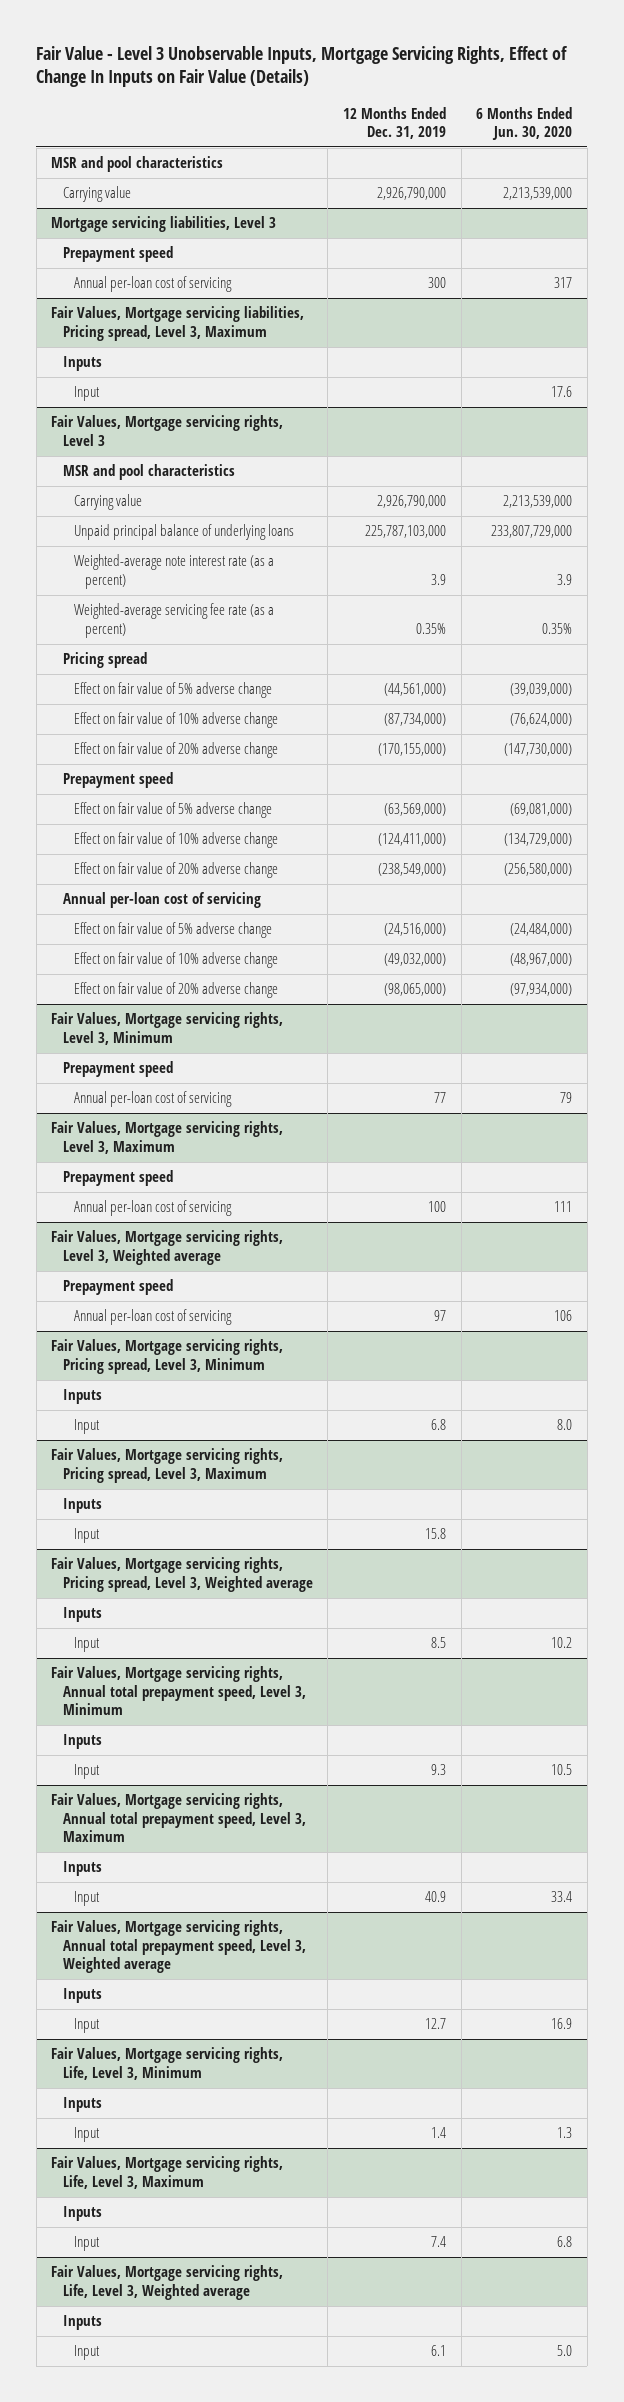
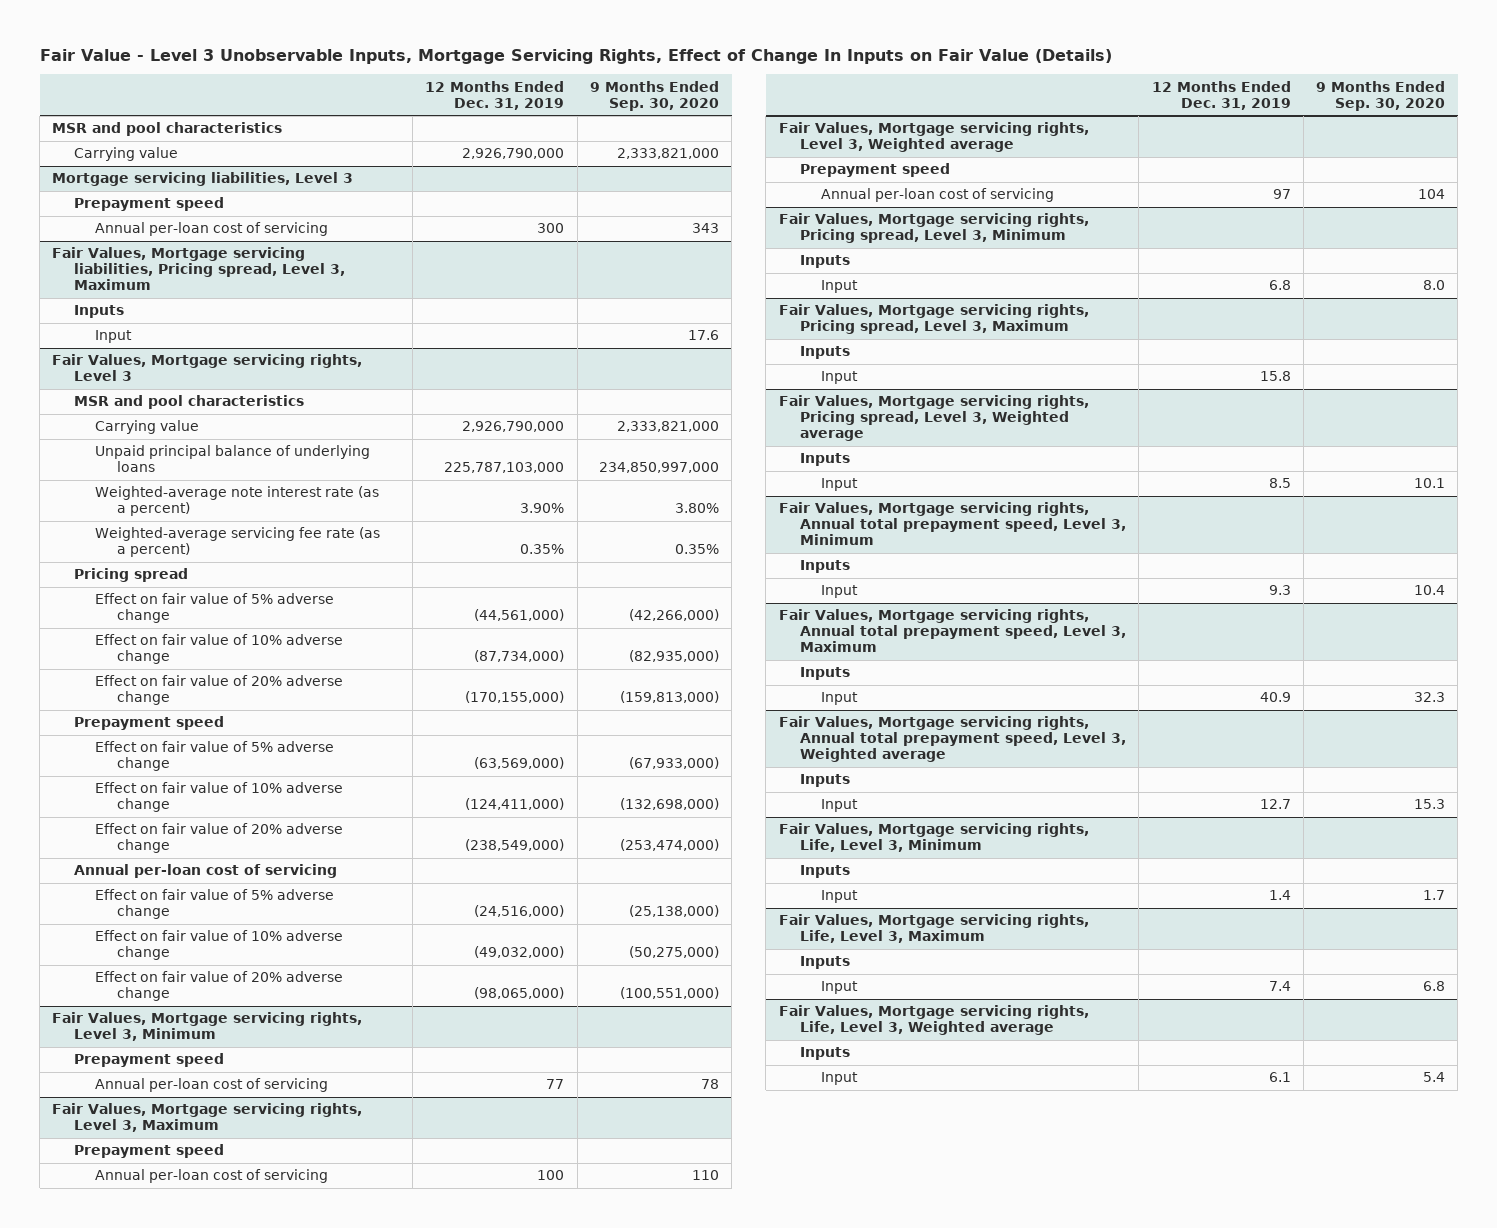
[476,106,573,141] 6 Months Ended Jun. 30, 2020 -> none
none -> [589,80,719,111] 9 Months Ended Sep. 30, 2020
[430,573,446,585] 3.9 -> [520,503,565,514] 3.90%

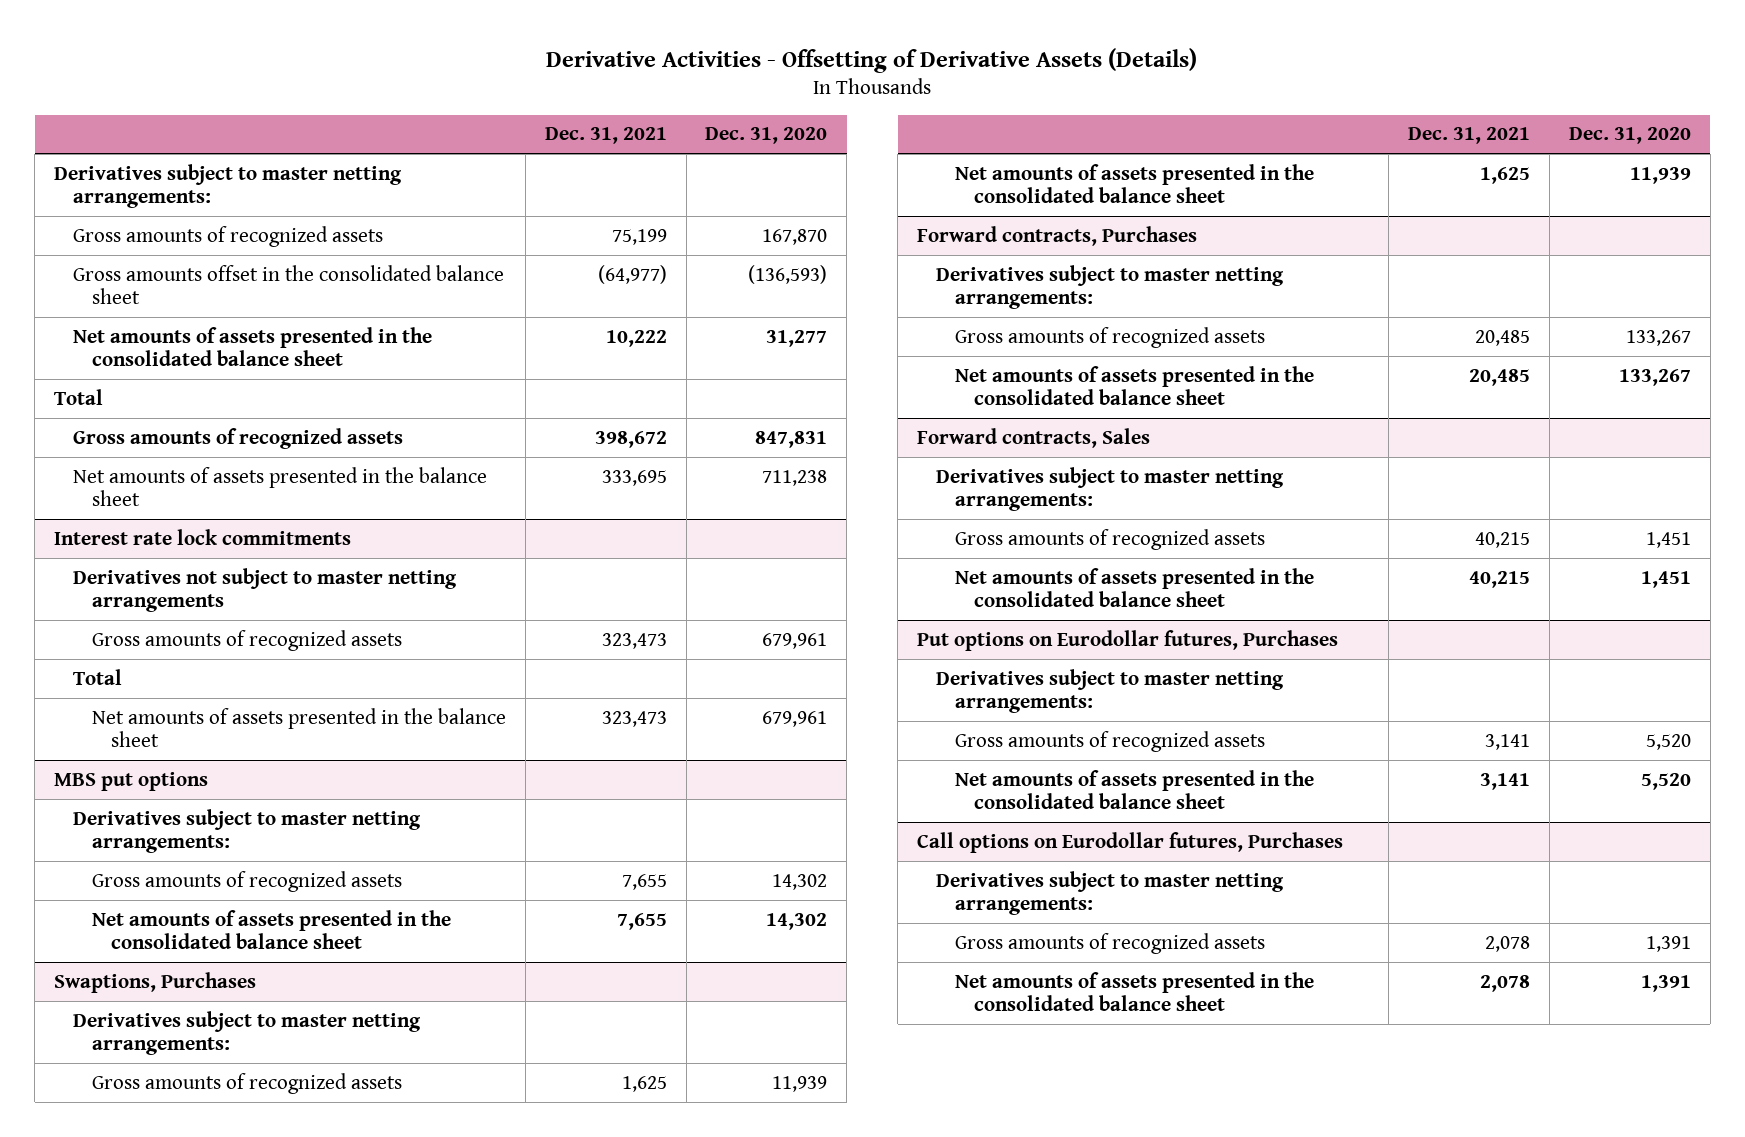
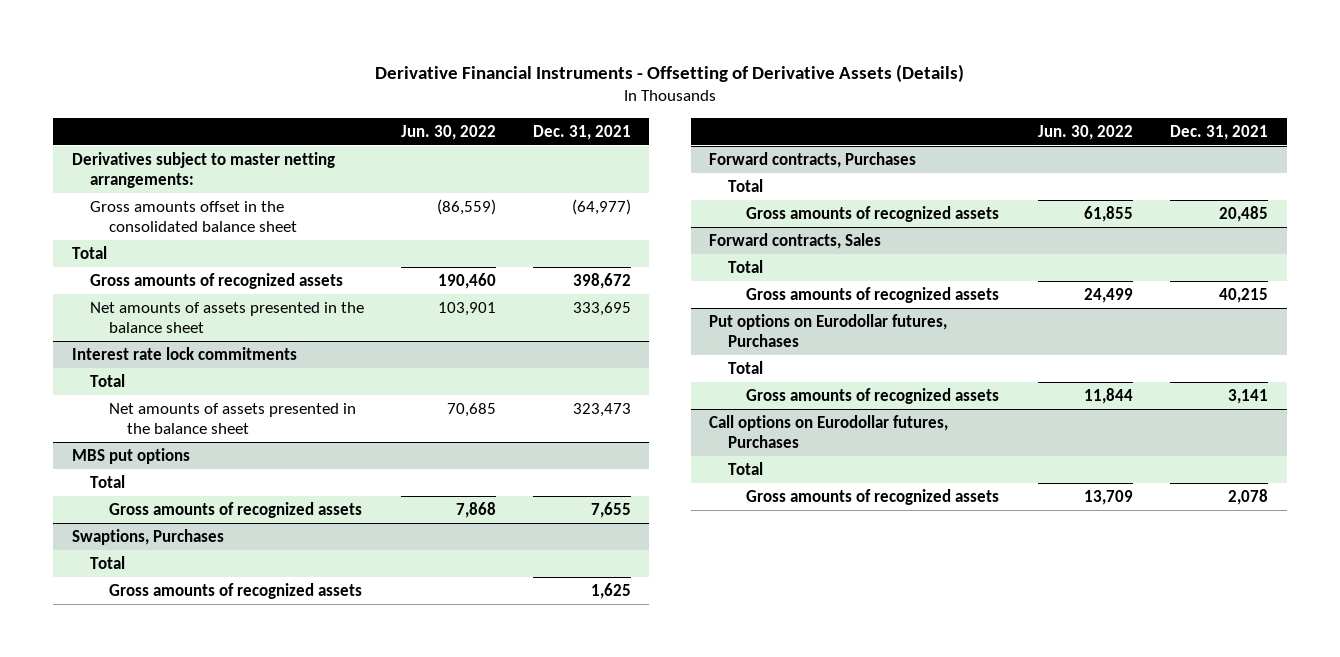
[546,47,1198,73] Derivative Activities - Offsetting of Derivative Assets (Details) -> [374,63,964,82] Derivative Financial Instruments - Offsetting of Derivative Assets (Details)
[705,127,828,145] Dec. 31, 2020 -> none
none -> [400,124,496,140] Jun. 30, 2022
[73,225,384,247] Gross amounts of recognized assets -> none
[73,326,433,367] Net amounts of assets presented in the consolidated balance sheet -> none
[73,567,458,613] Derivatives not subject to master netting arrangements -> none
[92,629,403,651] Gross amounts of recognized assets -> none
[73,808,422,854] Derivatives subject to master netting arrangements: -> none
none -> [90,474,126,488] Total
[92,909,452,950] Net amounts of assets presented in the consolidated balance sheet -> none
[73,1010,422,1056] Derivatives subject to master netting arrangements: -> none
none -> [90,555,126,569] Total
[955,163,1315,204] Net amounts of assets presented in the consolidated balance sheet -> none
[936,264,1285,310] Derivatives subject to master netting arrangements: -> none
none -> [727,178,763,192] Total
[955,365,1315,406] Net amounts of assets presented in the consolidated balance sheet -> none
[936,466,1285,512] Derivatives subject to master netting arrangements: -> none
none -> [727,259,763,273] Total
[955,567,1315,608] Net amounts of assets presented in the consolidated balance sheet -> none
[936,668,1285,714] Derivatives subject to master netting arrangements: -> none
none -> [727,360,763,374] Total
[955,769,1315,810] Net amounts of assets presented in the consolidated balance sheet -> none
[936,870,1285,916] Derivatives subject to master netting arrangements: -> none
none -> [727,461,763,475] Total
[955,971,1315,1012] Net amounts of assets presented in the consolidated balance sheet -> none

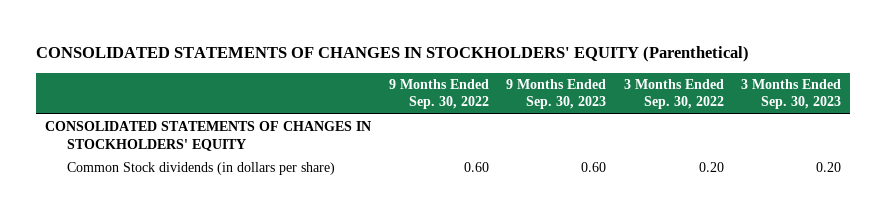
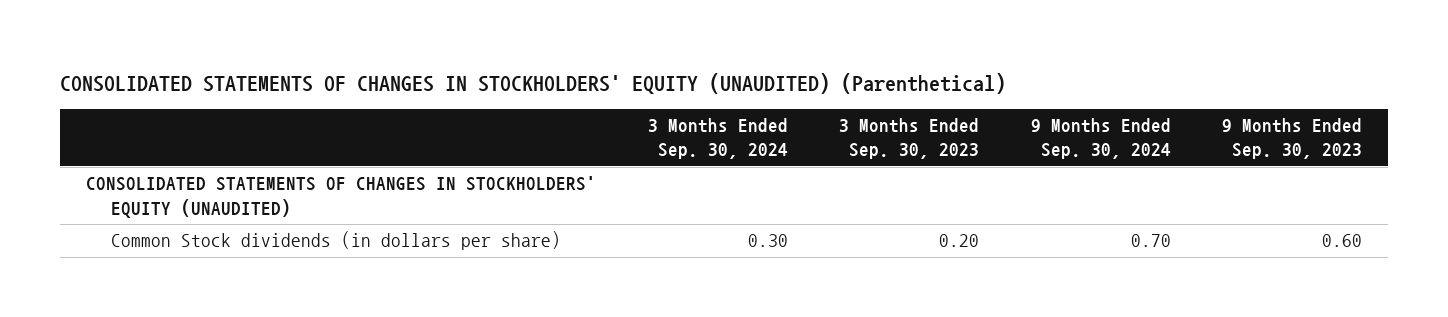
[36,46,750,63] CONSOLIDATED STATEMENTS OF CHANGES IN STOCKHOLDERS' EQUITY (Parenthetical) -> [60,72,1007,94] CONSOLIDATED STATEMENTS OF CHANGES IN STOCKHOLDERS' EQUITY (UNAUDITED) (Parenthetical)
[388,78,489,110] 9 Months Ended Sep. 30, 2022 -> none
[623,78,724,110] 3 Months Ended Sep. 30, 2022 -> none
none -> [647,118,788,160] 3 Months Ended Sep. 30, 2024
none -> [1030,118,1171,160] 9 Months Ended Sep. 30, 2024
[45,121,372,151] CONSOLIDATED STATEMENTS OF CHANGES IN STOCKHOLDERS' EQUITY -> [85,176,596,218] CONSOLIDATED STATEMENTS OF CHANGES IN STOCKHOLDERS' EQUITY (UNAUDITED)

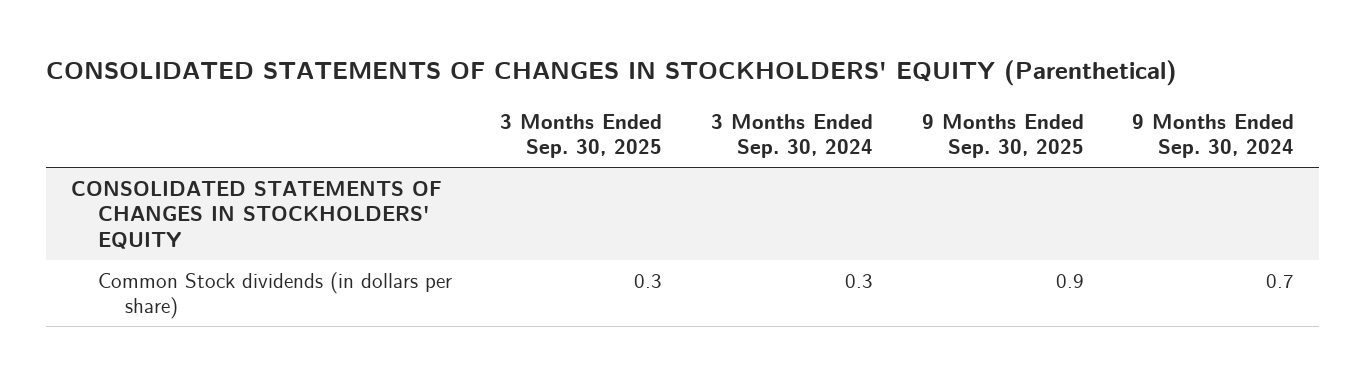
[60,72,1007,94] CONSOLIDATED STATEMENTS OF CHANGES IN STOCKHOLDERS' EQUITY (UNAUDITED) (Parenthetical) -> [46,60,1178,87] CONSOLIDATED STATEMENTS OF CHANGES IN STOCKHOLDERS' EQUITY (Parenthetical)
[839,118,980,160] 3 Months Ended Sep. 30, 2023 -> none
[1222,118,1363,160] 9 Months Ended Sep. 30, 2023 -> none
none -> [500,113,663,159] 3 Months Ended Sep. 30, 2025
none -> [921,113,1084,159] 9 Months Ended Sep. 30, 2025
[85,176,596,218] CONSOLIDATED STATEMENTS OF CHANGES IN STOCKHOLDERS' EQUITY (UNAUDITED) -> [70,180,442,249] CONSOLIDATED STATEMENTS OF CHANGES IN STOCKHOLDERS' EQUITY
[747,234,788,248] 0.30 -> [845,273,874,288] 0.3
[1130,234,1171,248] 0.70 -> [1266,273,1295,288] 0.7

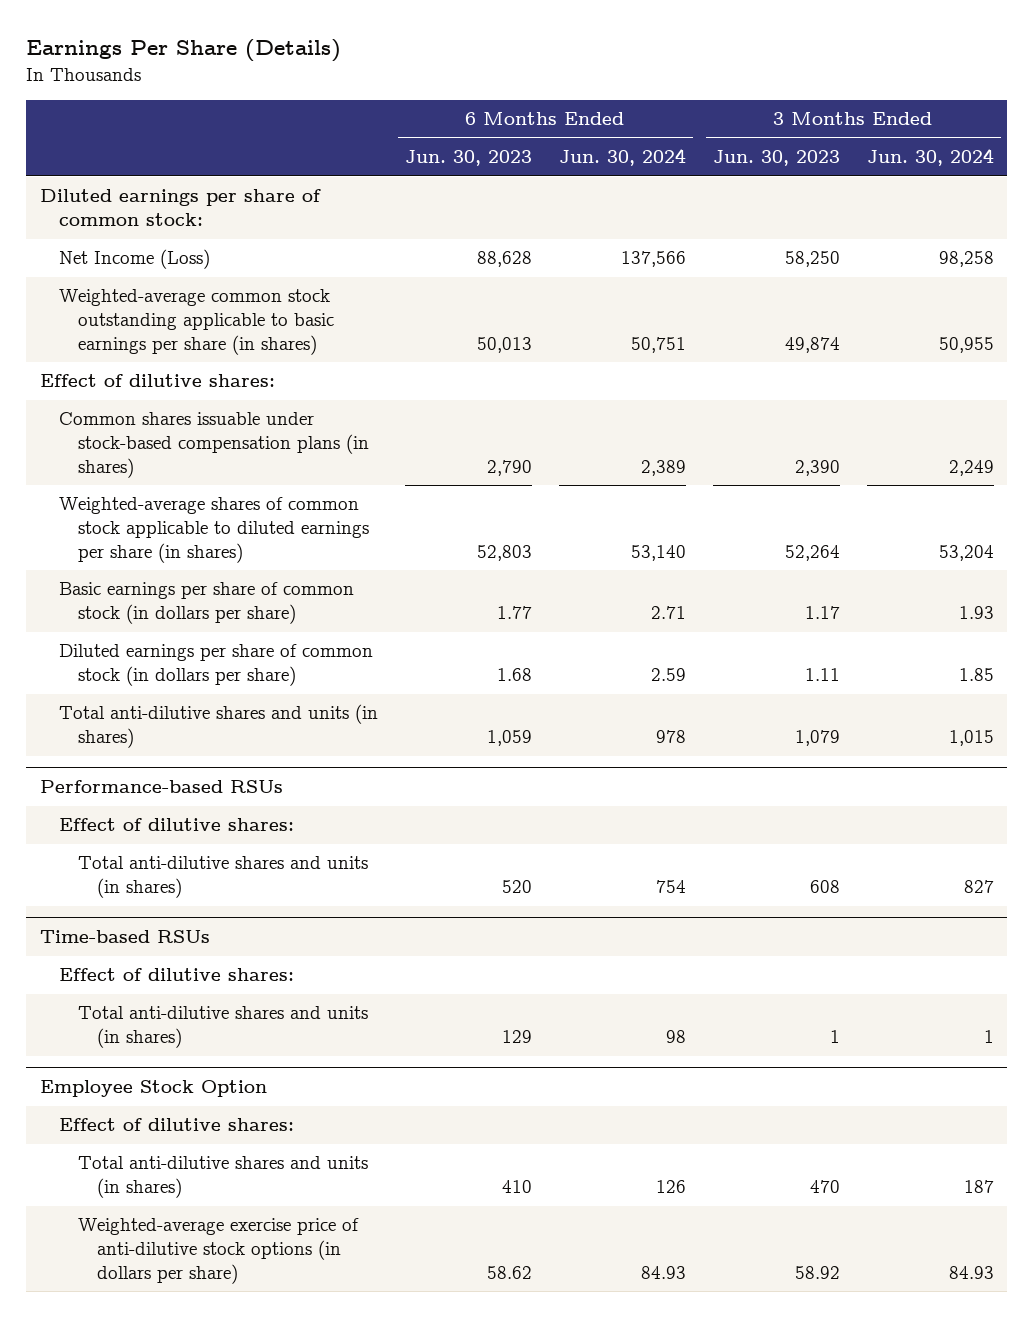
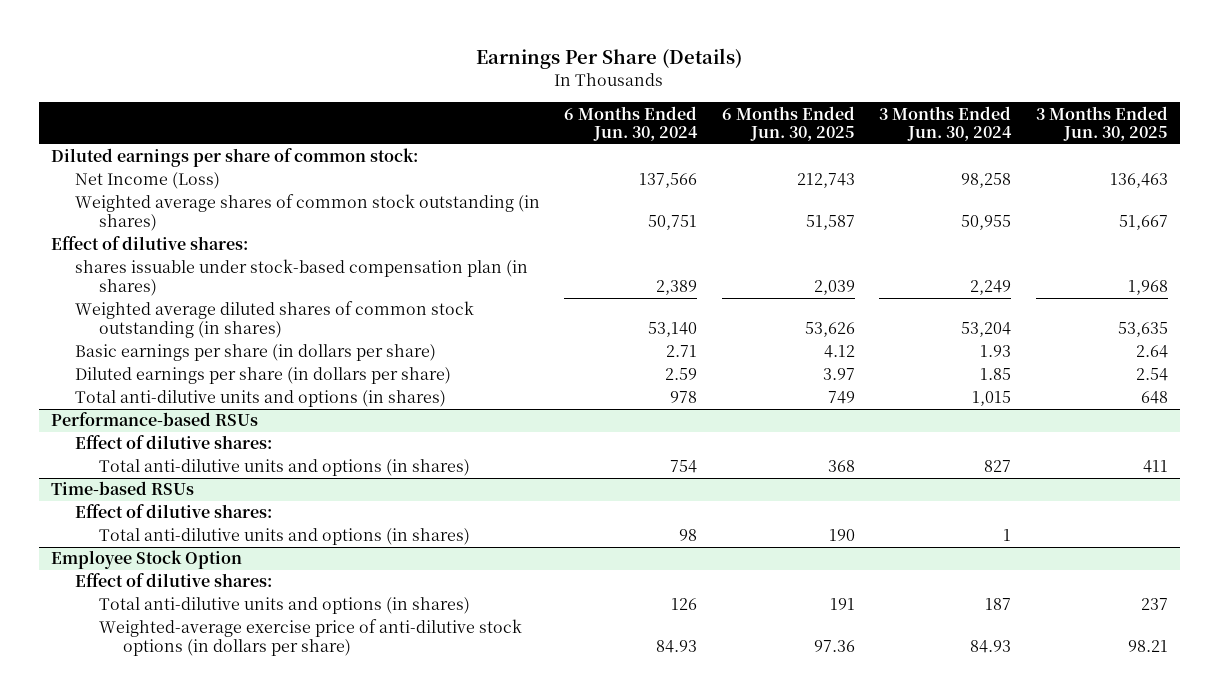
[404,150,532,167] Jun. 30, 2023 -> none
[712,150,840,167] Jun. 30, 2023 -> none
none -> [721,105,855,142] 6 Months Ended Jun. 30, 2025
none -> [1035,105,1168,142] 3 Months Ended Jun. 30, 2025
[58,289,334,355] Weighted-average common stock outstanding applicable to basic earnings per share (in shares) -> [74,194,540,232] Weighted average shares of common stock outstanding (in shares)
[58,412,369,478] Common shares issuable under stock-based compensation plans (in shares) -> [74,259,528,297] shares issuable under stock-based compensation plan (in shares)
[58,497,369,563] Weighted-average shares of common stock applicable to diluted earnings per share (in shares) -> [74,301,474,339] Weighted average diluted shares of common stock outstanding (in shares)
[58,582,354,625] Basic earnings per share of common stock (in dollars per share) -> [74,344,436,362] Basic earnings per share (in dollars per share)
[58,644,373,687] Diluted earnings per share of common stock (in dollars per share) -> [74,367,451,385] Diluted earnings per share (in dollars per share)
[58,704,378,749] Total anti-dilutive shares and units (in shares) -> [74,390,446,408] Total anti-dilutive units and options (in shares)
[77,856,368,899] Total anti-dilutive shares and units (in shares) -> [98,459,470,477] Total anti-dilutive units and options (in shares)
[77,1006,368,1049] Total anti-dilutive shares and units (in shares) -> [98,528,470,546] Total anti-dilutive units and options (in shares)
[77,1156,368,1199] Total anti-dilutive shares and units (in shares) -> [98,597,470,615] Total anti-dilutive units and options (in shares)

